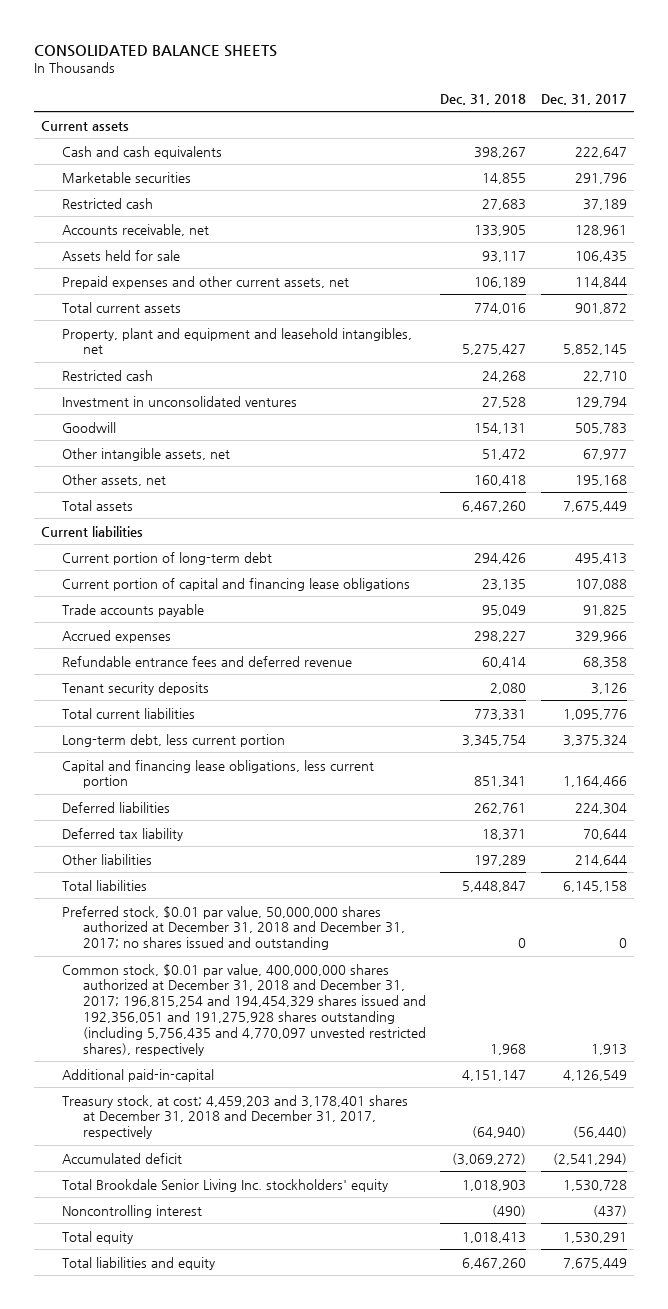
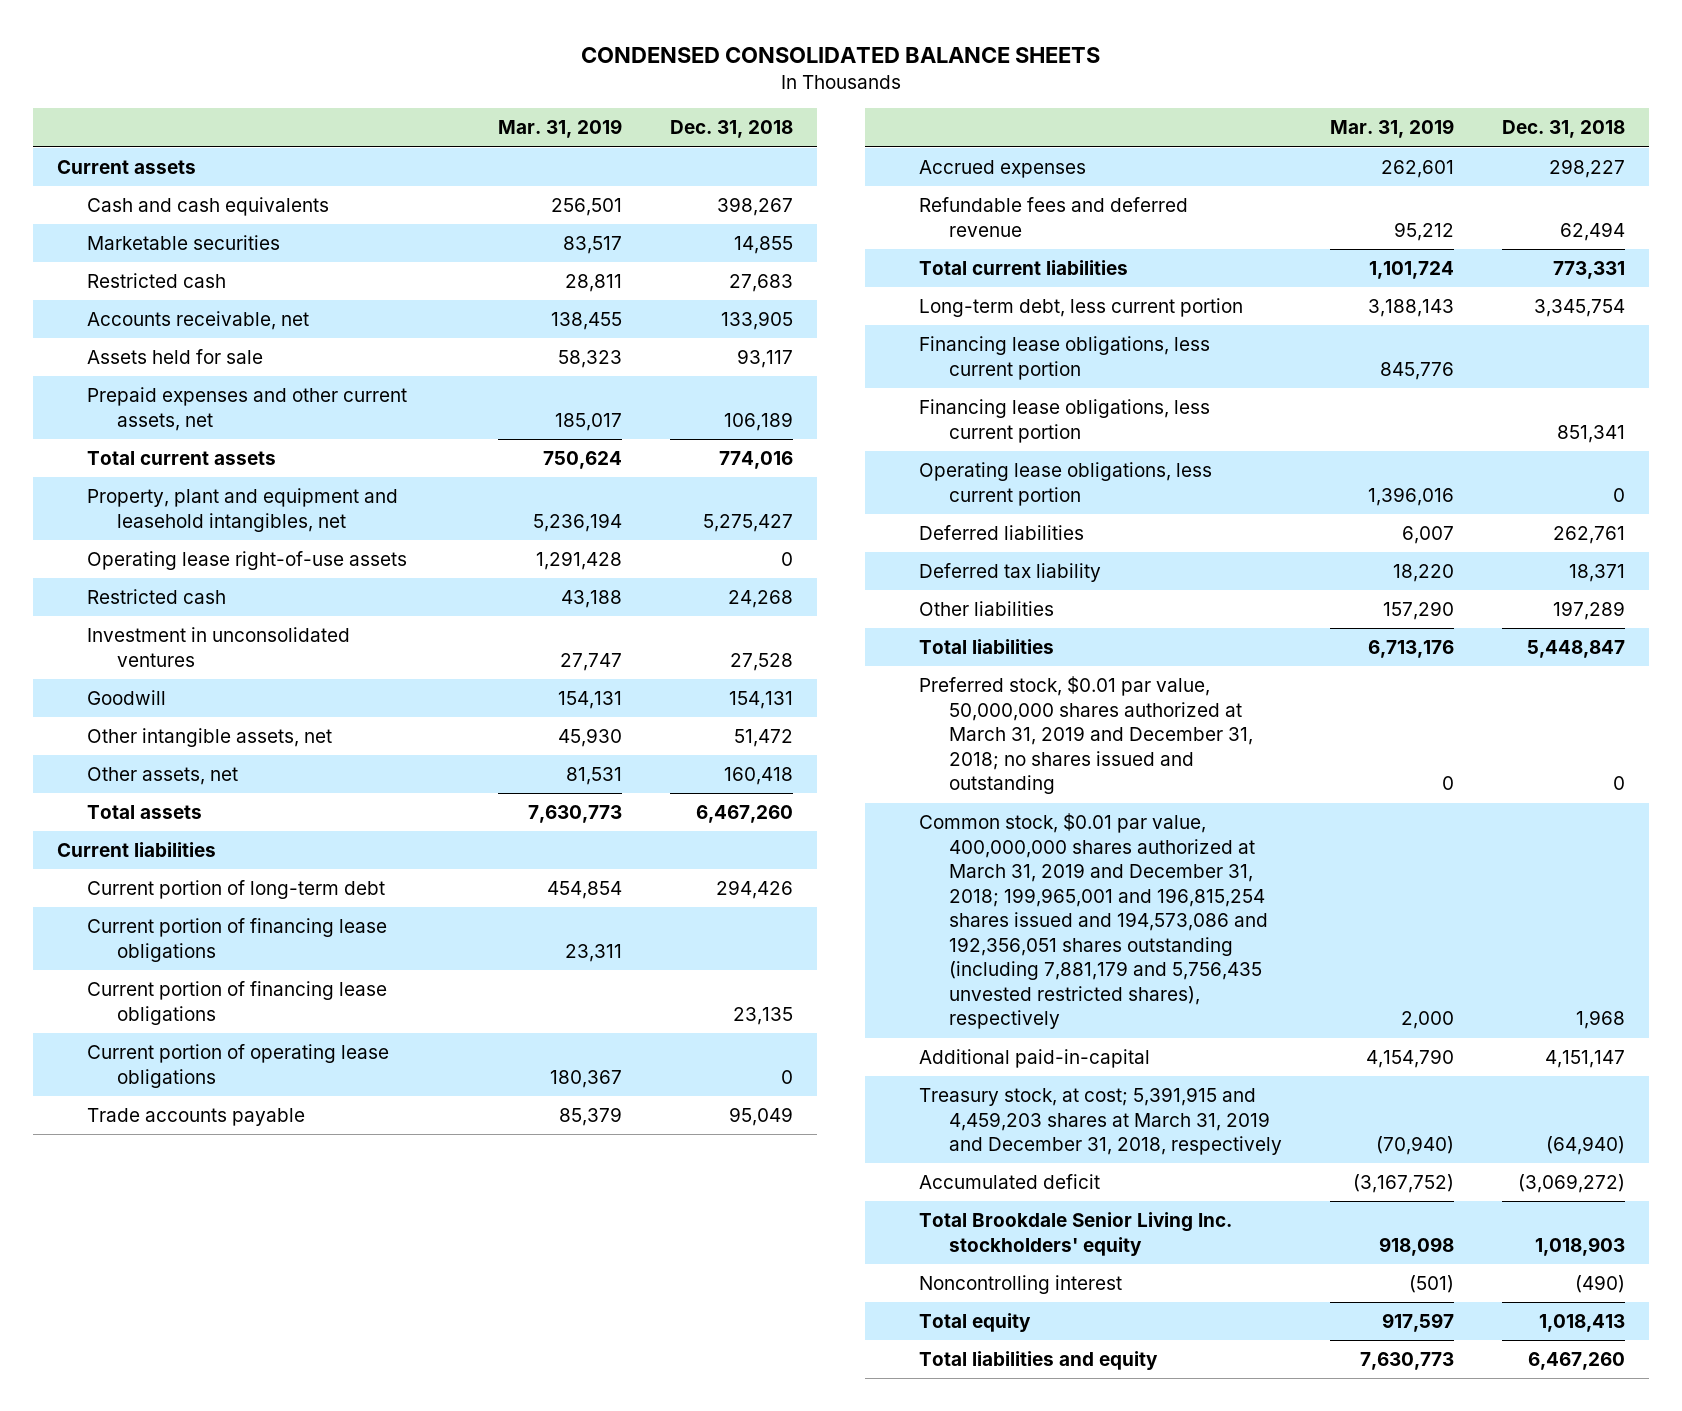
[34,44,278,57] CONSOLIDATED BALANCE SHEETS -> [581,47,1101,64] CONDENSED CONSOLIDATED BALANCE SHEETS
[540,93,627,105] Dec. 31, 2017 -> none
none -> [498,119,623,139] Mar. 31, 2019
none -> [87,551,408,571] Operating lease right-of-use assets
none -> [87,918,388,962] Current portion of financing lease obligations
[62,577,411,591] Current portion of capital and financing lease obligations -> [87,981,388,1025] Current portion of financing lease obligations
none -> [87,1044,390,1088] Current portion of operating lease obligations
[62,681,210,695] Tenant security deposits -> none
[62,655,353,667] Refundable entrance fees and deferred revenue -> [918,197,1188,237] Refundable fees and deferred revenue
[482,656,527,668] 60,414 -> [1559,221,1625,241] 62,494
none -> [918,336,1210,380] Financing lease obligations, less current portion
[62,759,375,789] Capital and financing lease obligations, less current portion -> [918,399,1210,443] Financing lease obligations, less current portion
none -> [918,462,1212,506] Operating lease obligations, less current portion
[62,905,406,951] Preferred stock, $0.01 par value, 50,000,000 shares authorized at December 31, 2018 and December 31, 2017; no shares issued and outstanding -> [918,676,1253,795] Preferred stock, $0.01 par value, 50,000,000 shares authorized at March 31, 2019 and December 31, 2018; no shares issued and outstanding
[62,963,427,1057] Common stock, $0.01 par value, 400,000,000 shares authorized at December 31, 2018 and December 31, 2017; 196,815,254 and 194,454,329 shares issued and 192,356,051 and 191,275,928 shares outstanding (including 5,756,435 and 4,770,097 unvested restricted shares), respectively -> [918,813,1268,1030] Common stock, $0.01 par value, 400,000,000 shares authorized at March 31, 2019 and December 31, 2018; 199,965,001 and 196,815,254 shares issued and 194,573,086 and 192,356,051 shares outstanding (including 7,881,179 and 5,756,435 unvested restricted shares), respectively
[62,1094,409,1140] Treasury stock, at cost; 4,459,203 and 3,178,401 shares at December 31, 2018 and December 31, 2017, respectively -> [918,1087,1282,1156] Treasury stock, at cost; 5,391,915 and 4,459,203 shares at March 31, 2019 and December 31, 2018, respectively

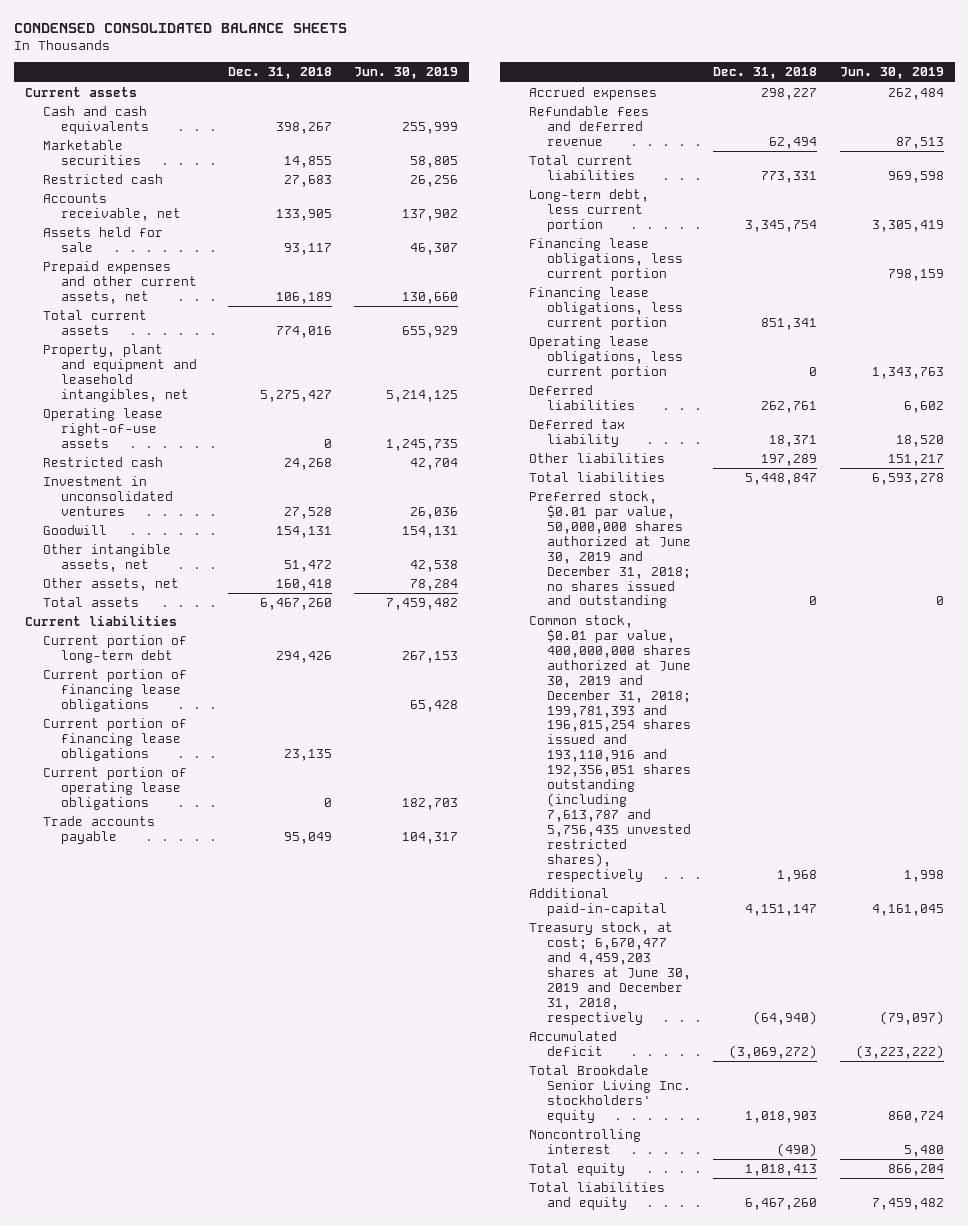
[498,119,623,139] Mar. 31, 2019 -> none
none -> [353,67,458,80] Jun. 30, 2019
[918,676,1253,795] Preferred stock, $0.01 par value, 50,000,000 shares authorized at March 31, 2019 and December 31, 2018; no shares issued and outstanding -> [529,490,692,609] Preferred stock, $0.01 par value, 50,000,000 shares authorized at June 30, 2019 and December 31, 2018; no shares issued and outstanding
[918,813,1268,1030] Common stock, $0.01 par value, 400,000,000 shares authorized at March 31, 2019 and December 31, 2018; 199,965,001 and 196,815,254 shares issued and 194,573,086 and 192,356,051 shares outstanding (including 7,881,179 and 5,756,435 unvested restricted shares), respectively -> [529,614,692,882] Common stock, $0.01 par value, 400,000,000 shares authorized at June 30, 2019 and December 31, 2018; 199,781,393 and 196,815,254 shares issued and 193,110,916 and 192,356,051 shares outstanding (including 7,613,787 and 5,756,435 unvested restricted shares), respectively
[918,1087,1282,1156] Treasury stock, at cost; 5,391,915 and 4,459,203 shares at March 31, 2019 and December 31, 2018, respectively -> [529,921,692,1025] Treasury stock, at cost; 6,670,477 and 4,459,203 shares at June 30, 2019 and December 31, 2018, respectively

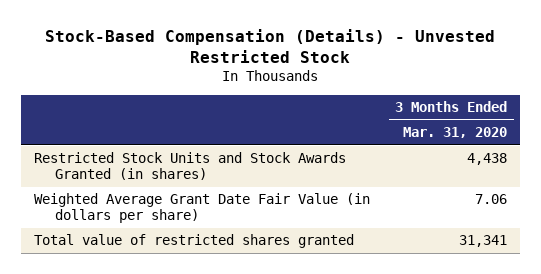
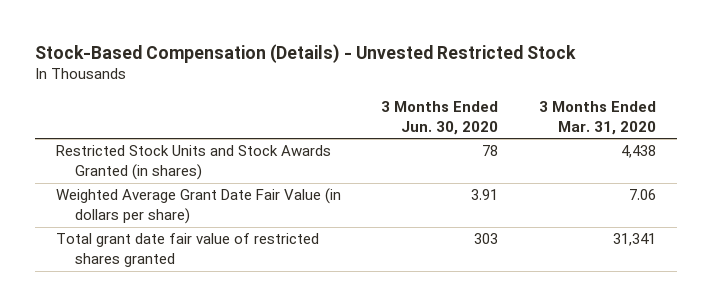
none -> [381,100,499,135] 3 Months Ended Jun. 30, 2020
[33,234,354,249] Total value of restricted shares granted -> [55,233,319,268] Total grant date fair value of restricted shares granted

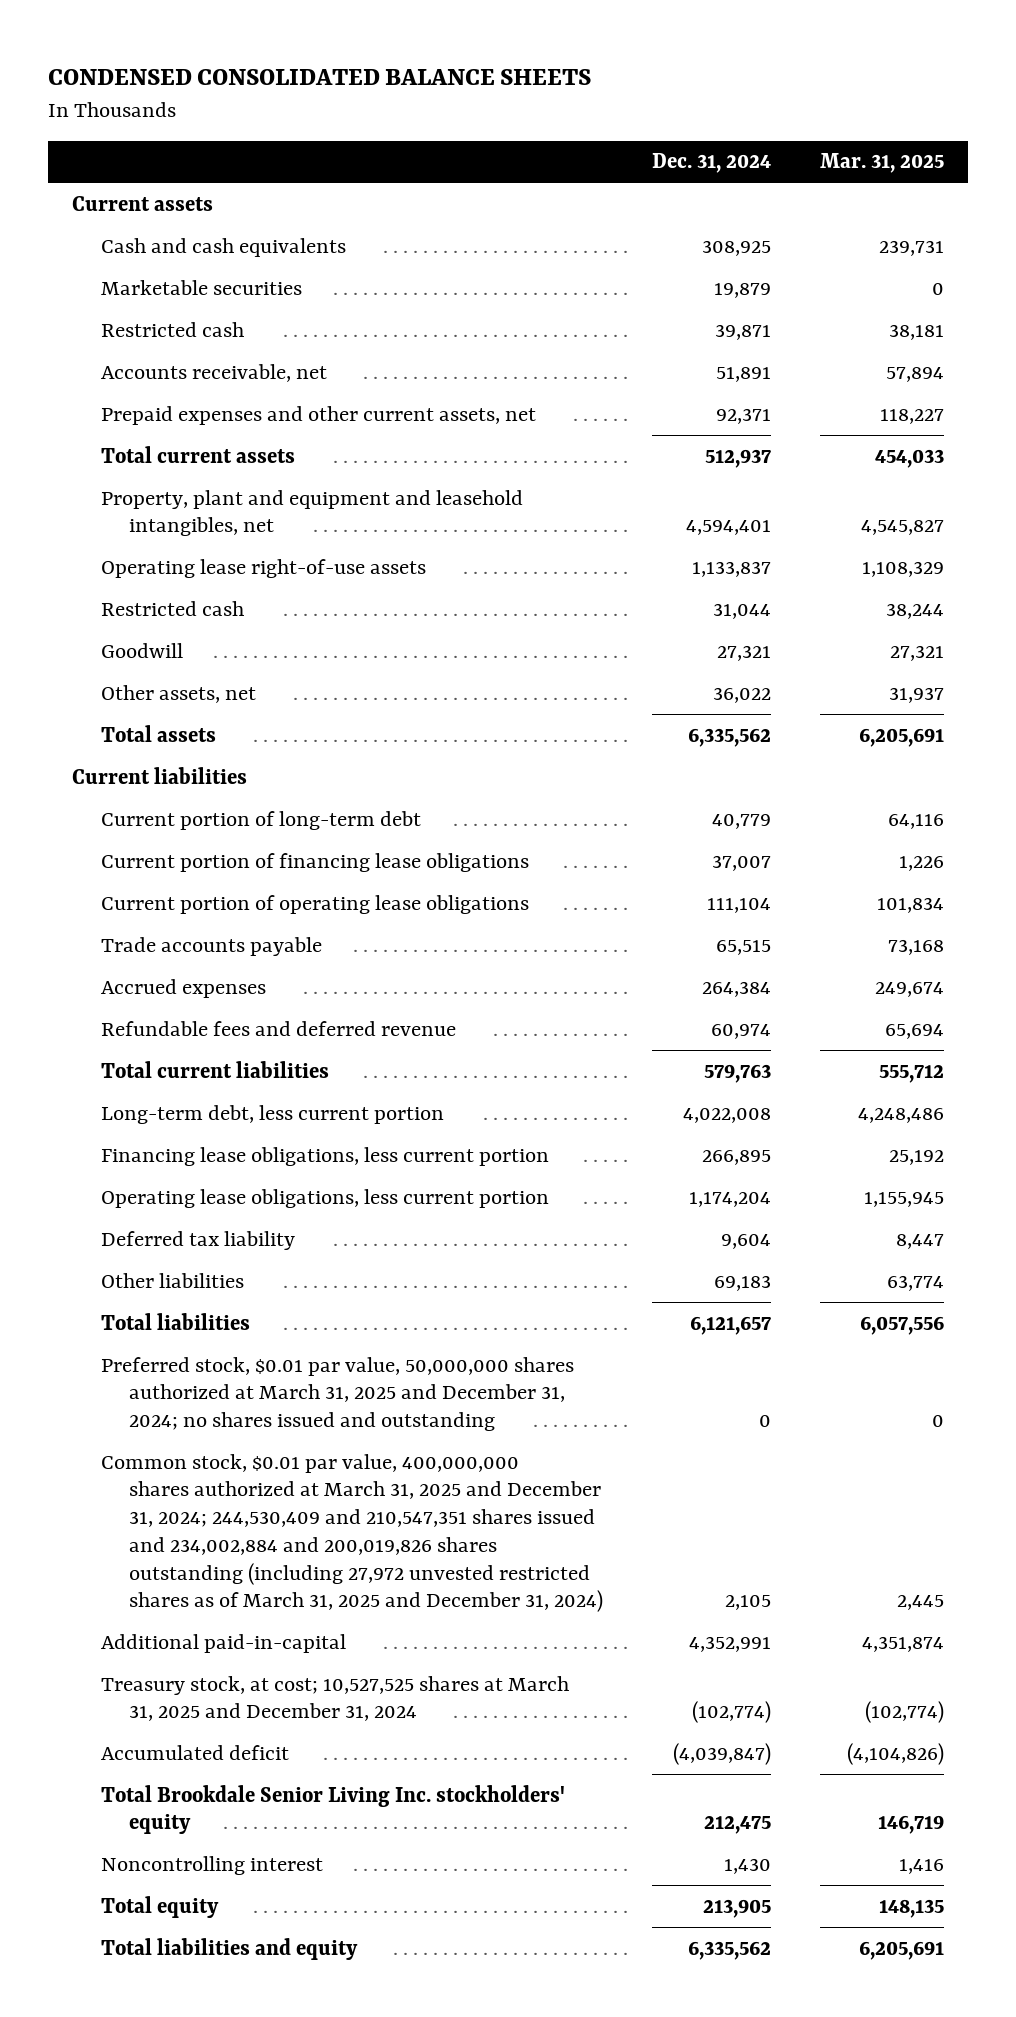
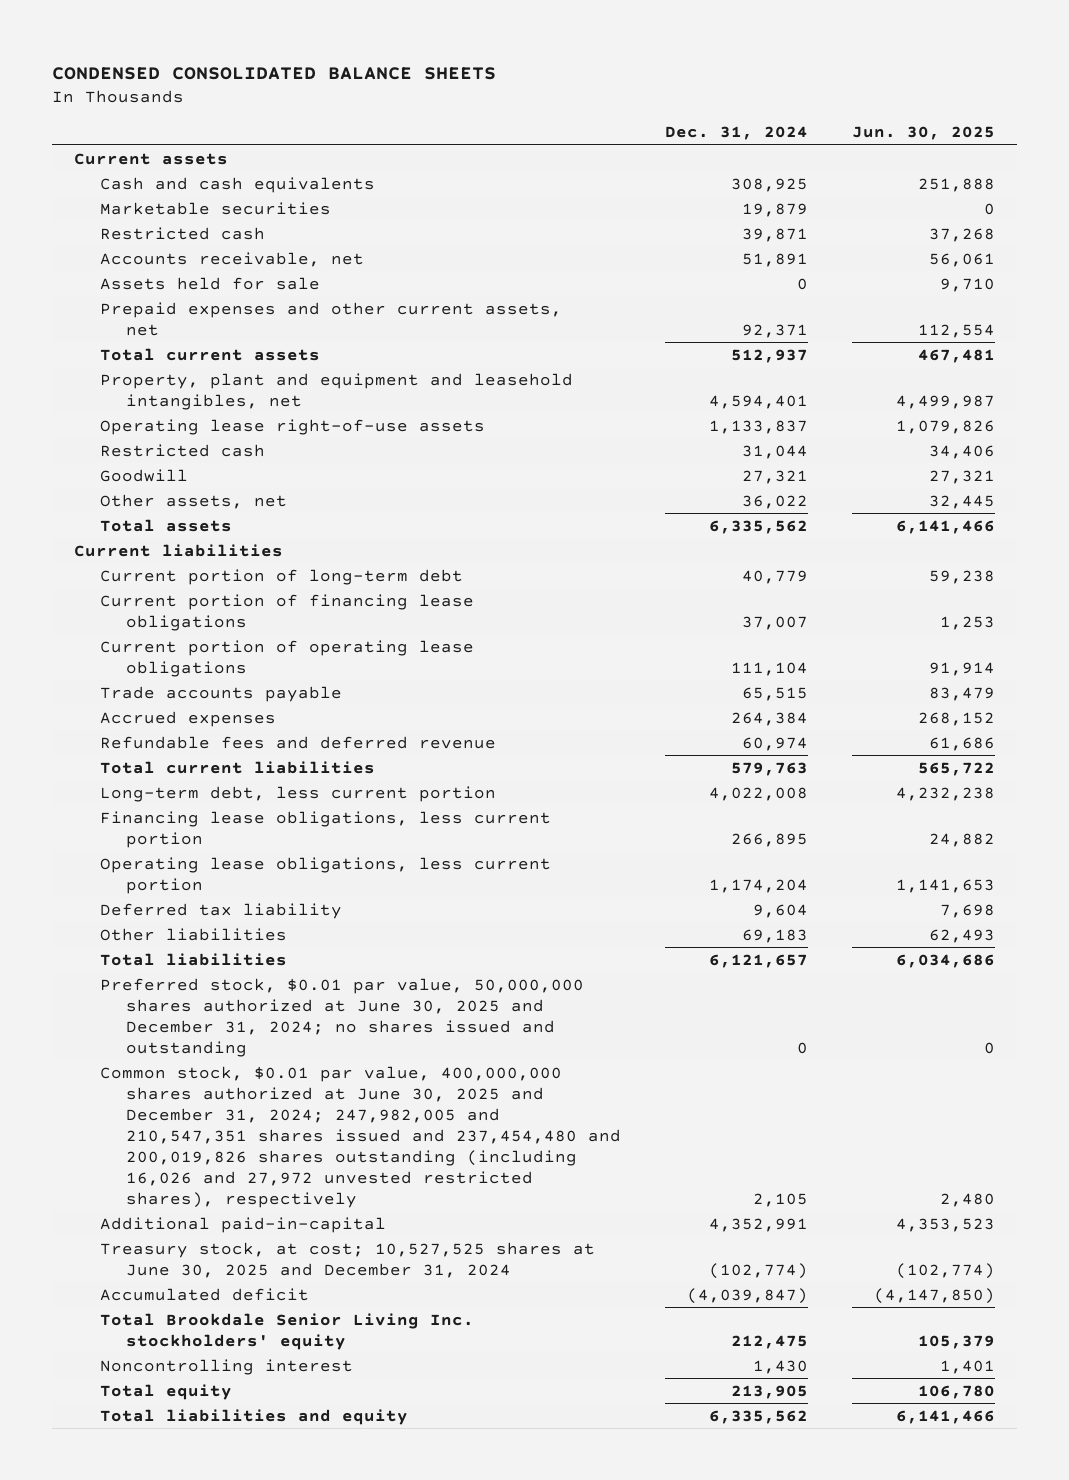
[820,153,945,174] Mar. 31, 2025 -> none
none -> [851,126,995,141] Jun. 30, 2025
none -> [100,276,321,290] Assets held for sale
[100,1356,574,1432] Preferred stock, $0.01 par value, 50,000,000 shares authorized at March 31, 2025 and December 31, 2024; no shares issued and outstanding -> [100,977,585,1057] Preferred stock, $0.01 par value, 50,000,000 shares authorized at June 30, 2025 and December 31, 2024; no shares issued and outstanding
[100,1453,604,1613] Common stock, $0.01 par value, 400,000,000 shares authorized at March 31, 2025 and December 31, 2024; 244,530,409 and 210,547,351 shares issued and 234,002,884 and 200,019,826 shares outstanding (including 27,972 unvested restricted shares as of March 31, 2025 and December 31, 2024) -> [100,1065,622,1208] Common stock, $0.01 par value, 400,000,000 shares authorized at June 30, 2025 and December 31, 2024; 247,982,005 and 210,547,351 shares issued and 237,454,480 and 200,019,826 shares outstanding (including 16,026 and 27,972 unvested restricted shares), respectively
[100,1675,569,1722] Treasury stock, at cost; 10,527,525 shares at March 31, 2025 and December 31, 2024 -> [100,1241,596,1278] Treasury stock, at cost; 10,527,525 shares at June 30, 2025 and December 31, 2024

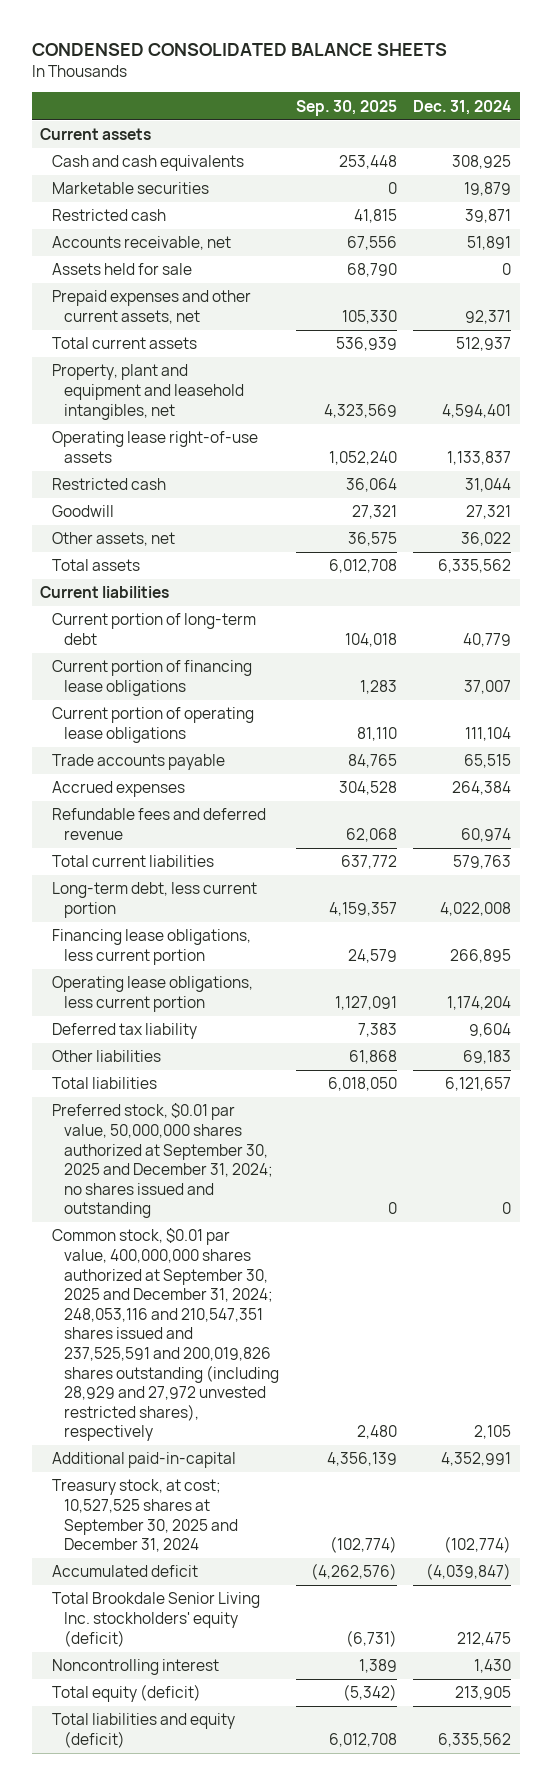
[851,126,995,141] Jun. 30, 2025 -> none
none -> [295,99,397,116] Sep. 30, 2025
[100,977,585,1057] Preferred stock, $0.01 par value, 50,000,000 shares authorized at June 30, 2025 and December 31, 2024; no shares issued and outstanding -> [51,1103,273,1219] Preferred stock, $0.01 par value, 50,000,000 shares authorized at September 30, 2025 and December 31, 2024; no shares issued and outstanding
[100,1065,622,1208] Common stock, $0.01 par value, 400,000,000 shares authorized at June 30, 2025 and December 31, 2024; 247,982,005 and 210,547,351 shares issued and 237,454,480 and 200,019,826 shares outstanding (including 16,026 and 27,972 unvested restricted shares), respectively -> [51,1228,279,1442] Common stock, $0.01 par value, 400,000,000 shares authorized at September 30, 2025 and December 31, 2024; 248,053,116 and 210,547,351 shares issued and 237,525,591 and 200,019,826 shares outstanding (including 28,929 and 27,972 unvested restricted shares), respectively
[100,1241,596,1278] Treasury stock, at cost; 10,527,525 shares at June 30, 2025 and December 31, 2024 -> [51,1479,238,1553] Treasury stock, at cost; 10,527,525 shares at September 30, 2025 and December 31, 2024
[100,1312,475,1350] Total Brookdale Senior Living Inc. stockholders' equity -> [51,1592,260,1647] Total Brookdale Senior Living Inc. stockholders' equity (deficit)
[100,1383,233,1400] Total equity -> [51,1684,201,1703] Total equity (deficit)
[100,1408,409,1425] Total liabilities and equity -> [51,1713,235,1748] Total liabilities and equity (deficit)

